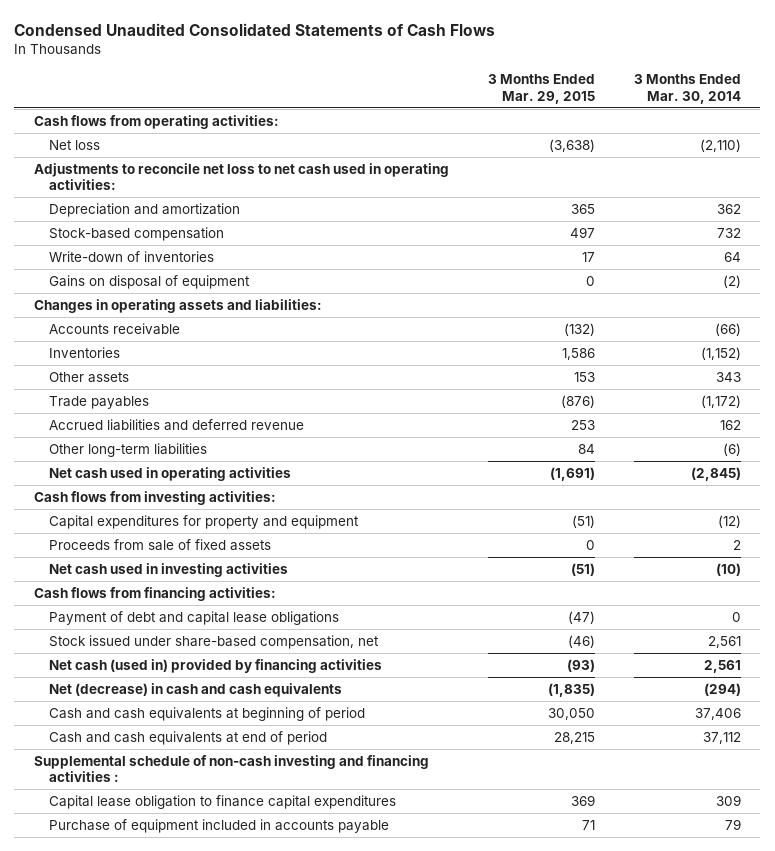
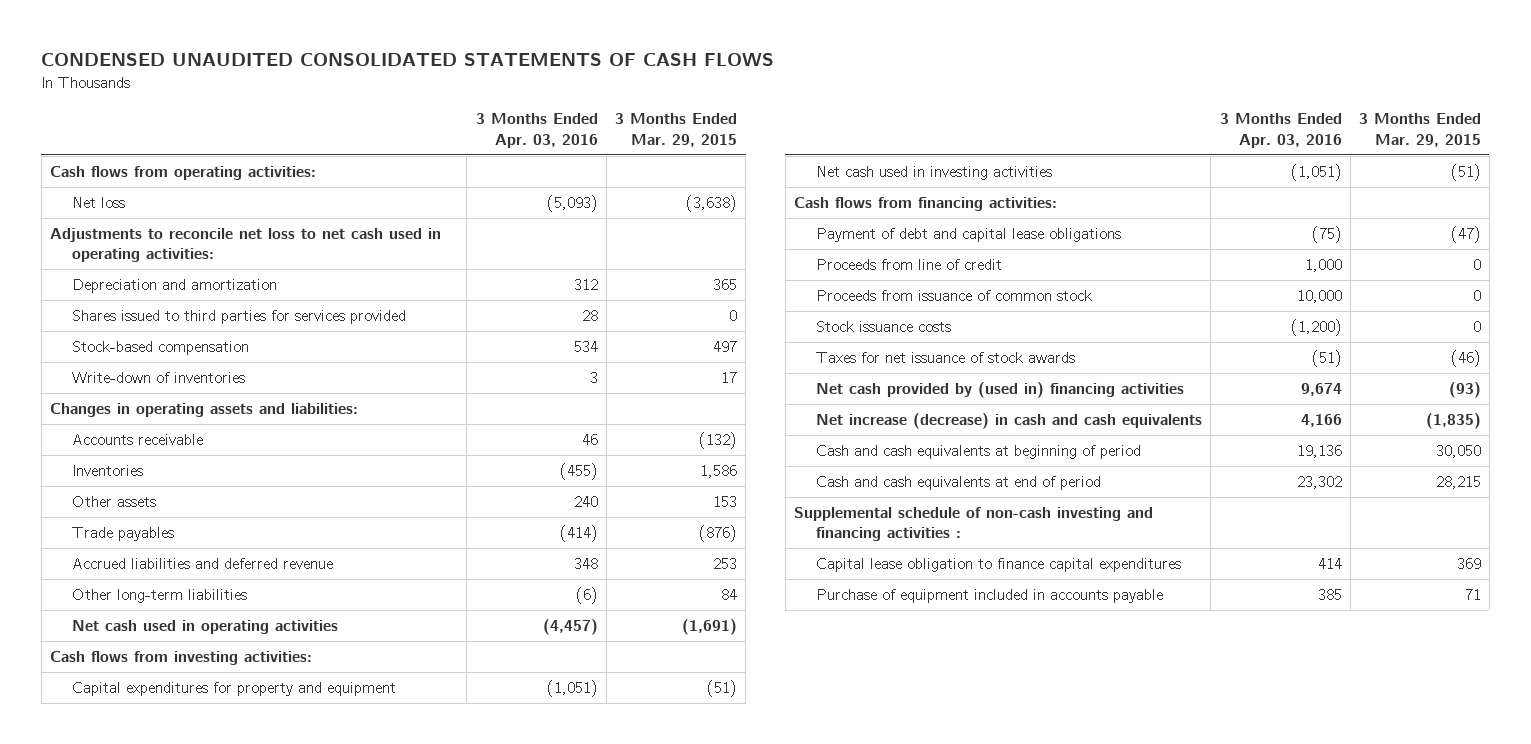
[14,22,496,36] Condensed Unaudited Consolidated Statements of Cash Flows -> [41,53,775,67] CONDENSED UNAUDITED CONSOLIDATED STATEMENTS OF CASH FLOWS
[633,74,741,104] 3 Months Ended Mar. 30, 2014 -> none
none -> [475,113,598,148] 3 Months Ended Apr. 03, 2016
none -> [72,309,407,324] Shares issued to third parties for services provided
[49,274,251,289] Gains on disposal of equipment -> none
[49,538,272,551] Proceeds from sale of fixed assets -> none
[49,634,380,649] Stock issued under share-based compensation, net -> none
none -> [816,258,1003,270] Proceeds from line of credit
none -> [816,289,1093,301] Proceeds from issuance of common stock
none -> [816,320,952,332] Stock issuance costs
none -> [816,351,1076,363] Taxes for net issuance of stock awards
[49,658,383,673] Net cash (used in) provided by financing activities -> [816,381,1185,398] Net cash provided by (used in) financing activities
[49,682,343,697] Net (decrease) in cash and cash equivalents -> [816,412,1203,429] Net increase (decrease) in cash and cash equivalents

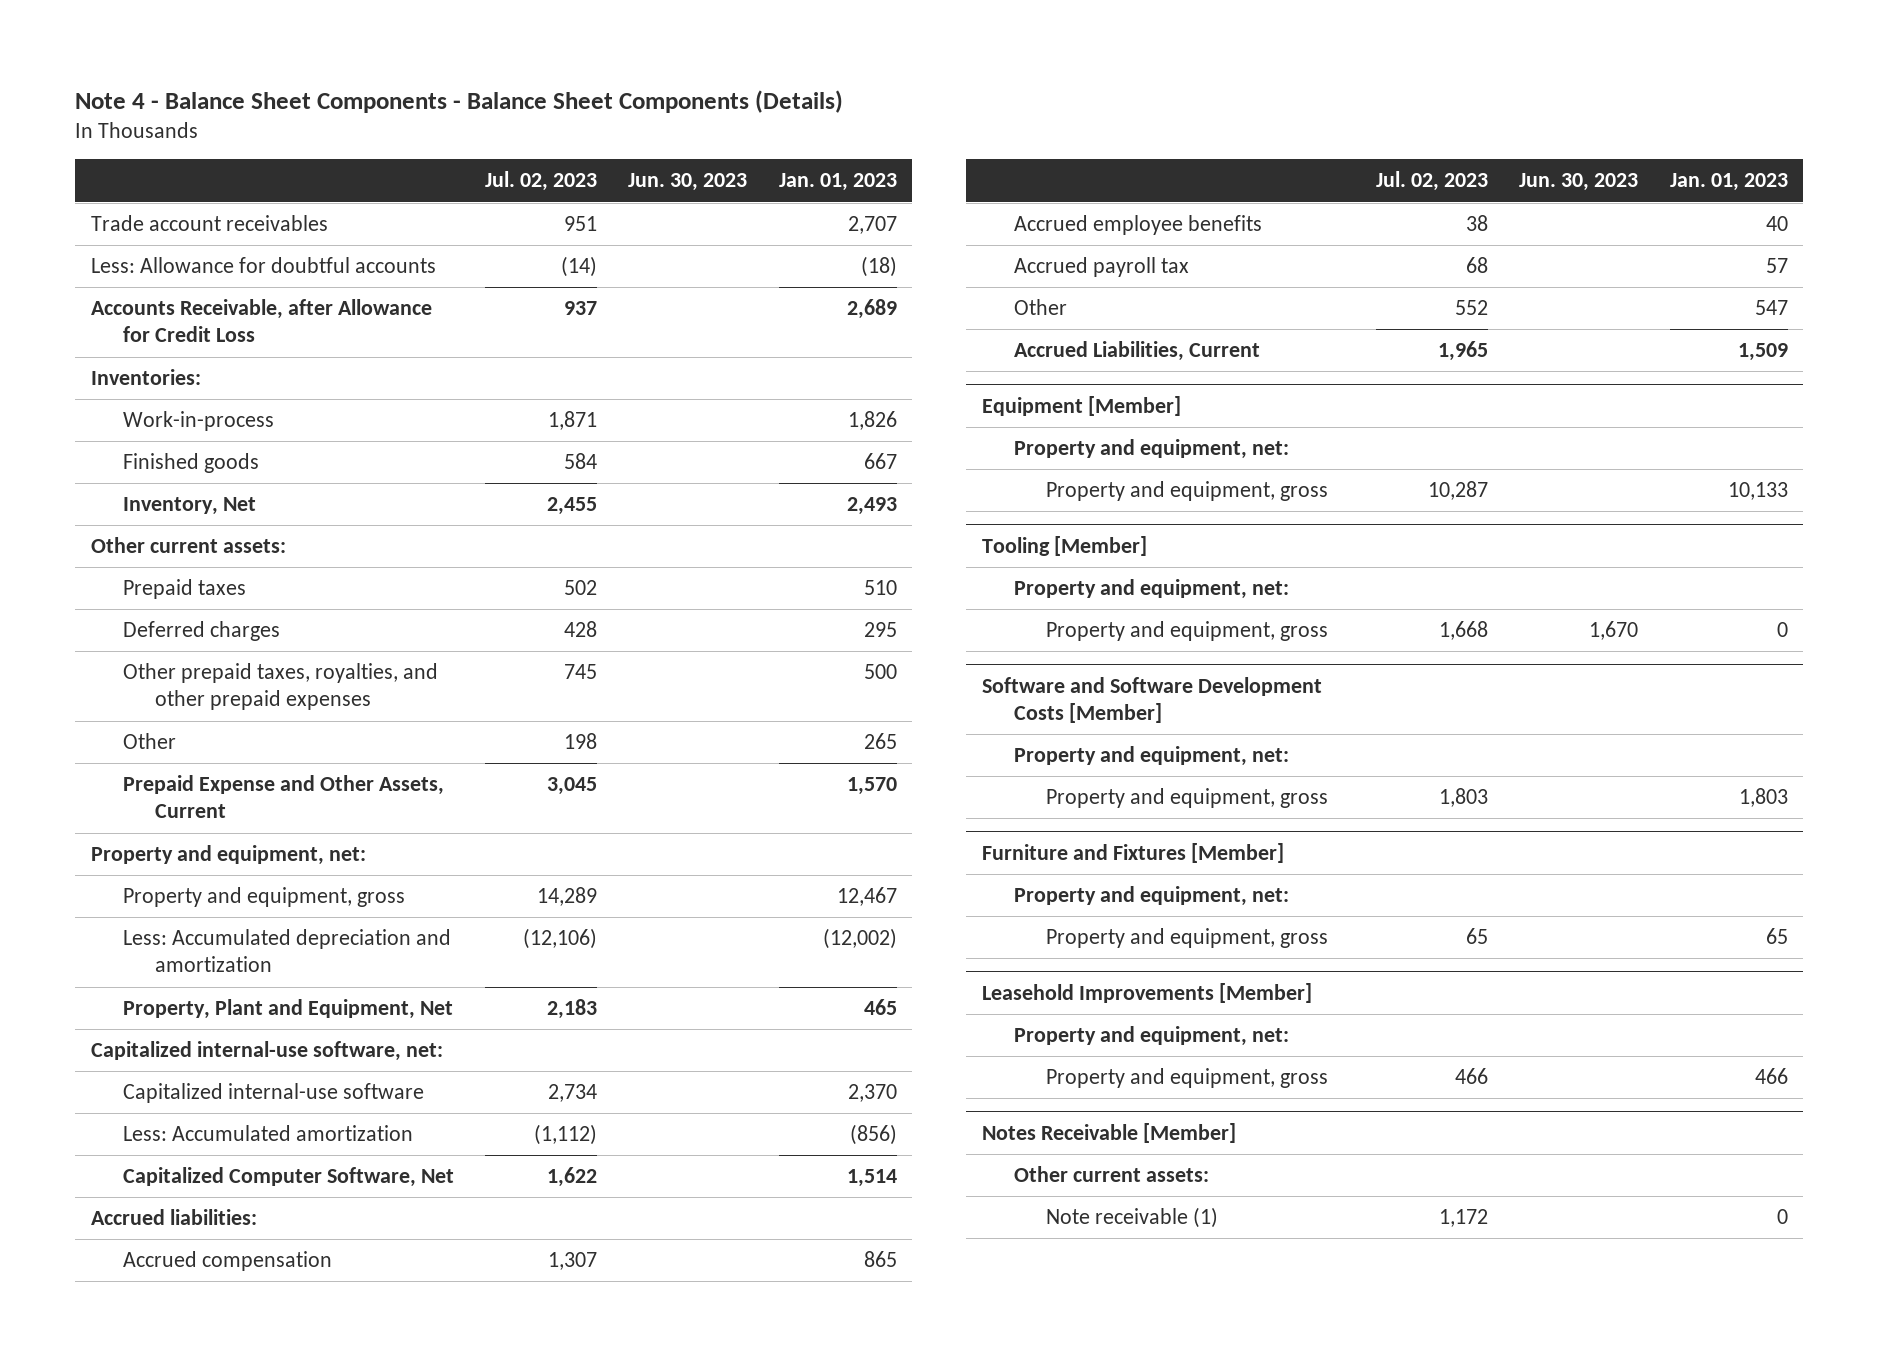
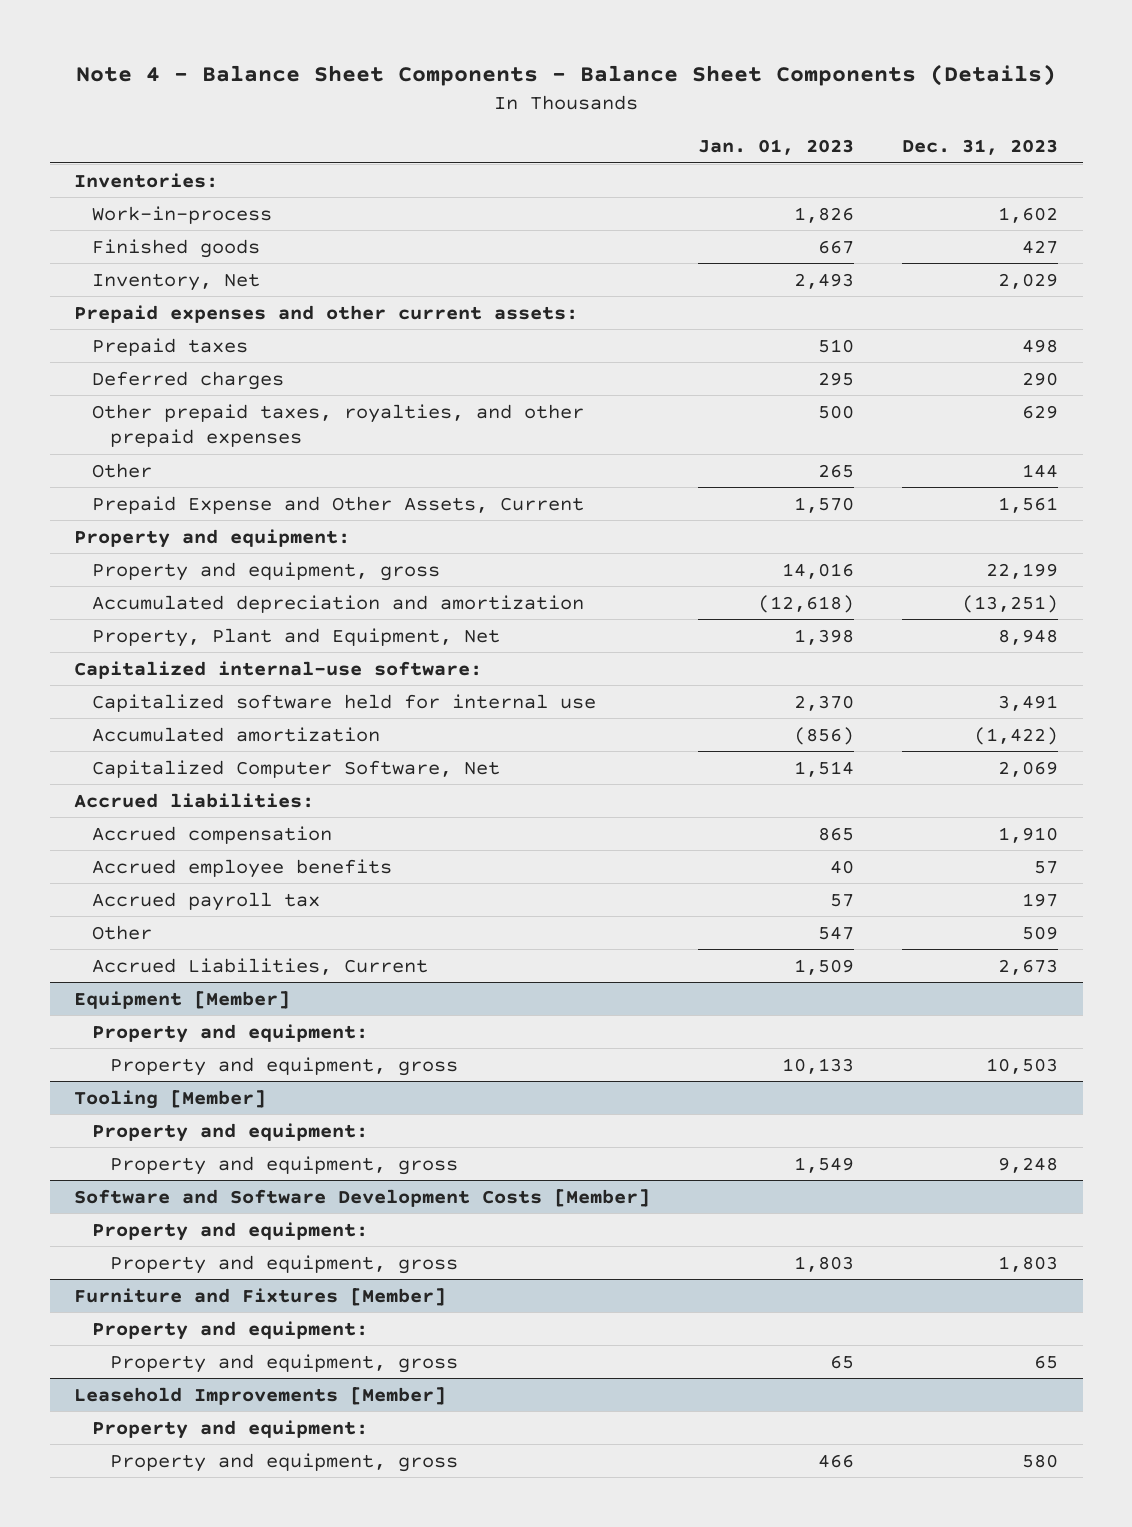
[484,171,597,192] Jul. 02, 2023 -> none
[628,173,748,192] Jun. 30, 2023 -> none
none -> [902,139,1059,156] Dec. 31, 2023
[90,215,328,232] Trade account receivables -> none
[90,257,436,274] Less: Allowance for doubtful accounts -> none
[90,299,432,343] Accounts Receivable, after Allowance for Credit Loss -> none
[90,537,286,554] Other current assets: -> [73,304,578,323] Prepaid expenses and other current assets:
[90,845,366,866] Property and equipment, net: -> [73,528,350,548] Property and equipment:
[836,887,897,907] 12,467 -> [782,562,855,579] 14,016
[122,929,451,973] Less: Accumulated depreciation and amortization -> [91,594,584,613] Accumulated depreciation and amortization
[822,928,897,950] (12,002) -> [758,594,855,613] (12,618)
[863,999,897,1016] 465 -> [794,628,855,645] 1,398
[90,1041,443,1062] Capitalized internal-use software, net: -> [73,660,482,679] Capitalized internal-use software:
[122,1083,424,1104] Capitalized internal-use software -> [91,693,596,712] Capitalized software held for internal use
[122,1125,413,1142] Less: Accumulated amortization -> [91,726,380,742] Accumulated amortization
[1013,439,1289,460] Property and equipment, net: -> [91,1023,368,1043] Property and equipment:
[1013,579,1289,600] Property and equipment, net: -> [91,1122,368,1142] Property and equipment:
[1776,622,1788,638] 0 -> [794,1156,855,1173] 1,549
[1013,746,1289,767] Property and equipment, net: -> [91,1221,368,1241] Property and equipment:
[1013,886,1289,907] Property and equipment, net: -> [91,1320,368,1340] Property and equipment:
[1013,1026,1289,1047] Property and equipment, net: -> [91,1419,368,1439] Property and equipment:
[981,1122,1236,1143] Notes Receivable [Member] -> none
[1013,1166,1209,1183] Other current assets: -> none
[1045,1207,1218,1229] Note receivable (1) -> none

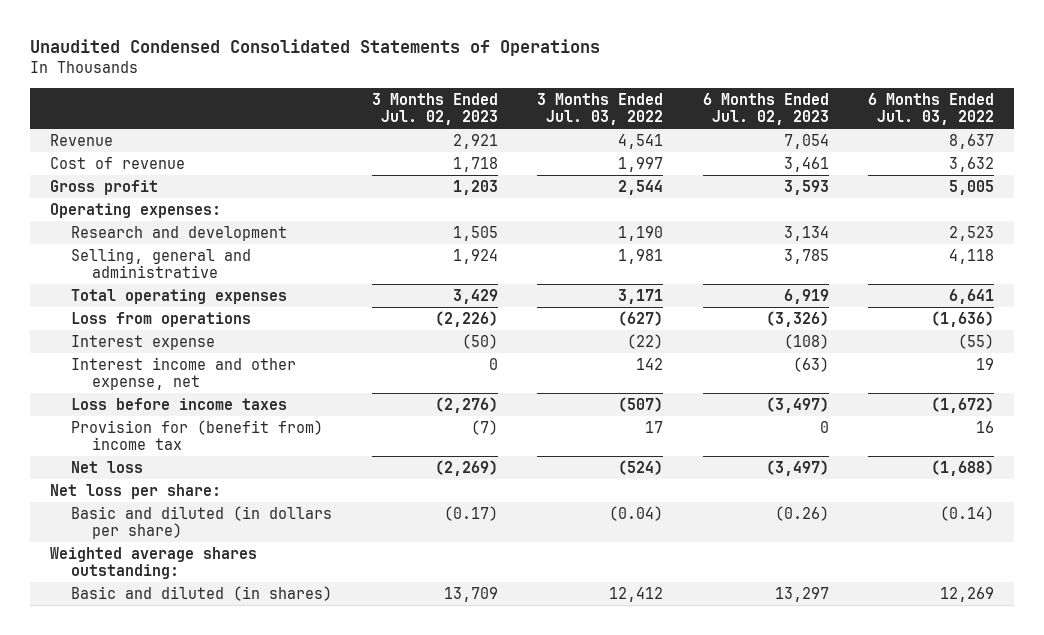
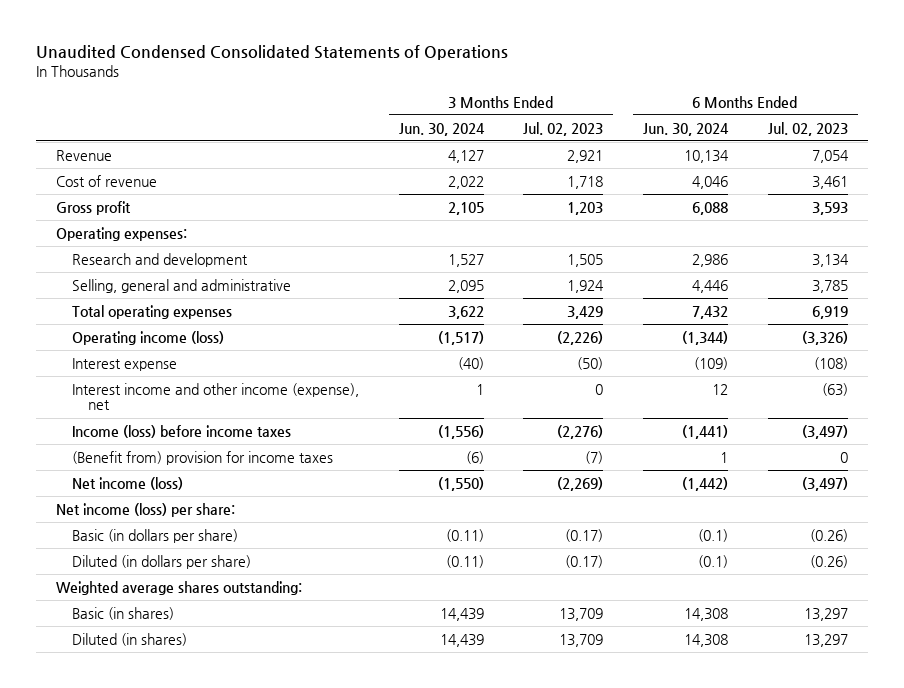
[537,93,664,126] 3 Months Ended Jul. 03, 2022 -> none
[868,93,995,126] 6 Months Ended Jul. 03, 2022 -> none
none -> [398,122,485,136] Jun. 30, 2024
none -> [643,122,730,136] Jun. 30, 2024
[71,311,252,327] Loss from operations -> [71,330,224,345] Operating income (loss)
[71,356,297,391] Interest income and other expense, net -> [71,382,359,411] Interest income and other income (expense), net
[71,397,288,410] Loss before income taxes -> [71,424,291,438] Income (loss) before income taxes
[71,419,324,451] Provision for (benefit from) income tax -> [71,450,333,465] (Benefit from) provision for income taxes
[71,460,144,473] Net loss -> [71,476,183,490] Net income (loss)
[50,483,222,499] Net loss per share: -> [56,502,236,517] Net income (loss) per share:
[71,505,333,540] Basic and diluted (in dollars per share) -> [71,528,238,543] Basic (in dollars per share)
none -> [71,554,251,569] Diluted (in dollars per share)
[71,585,333,601] Basic and diluted (in shares) -> [71,606,174,620] Basic (in shares)
none -> [71,632,187,646] Diluted (in shares)

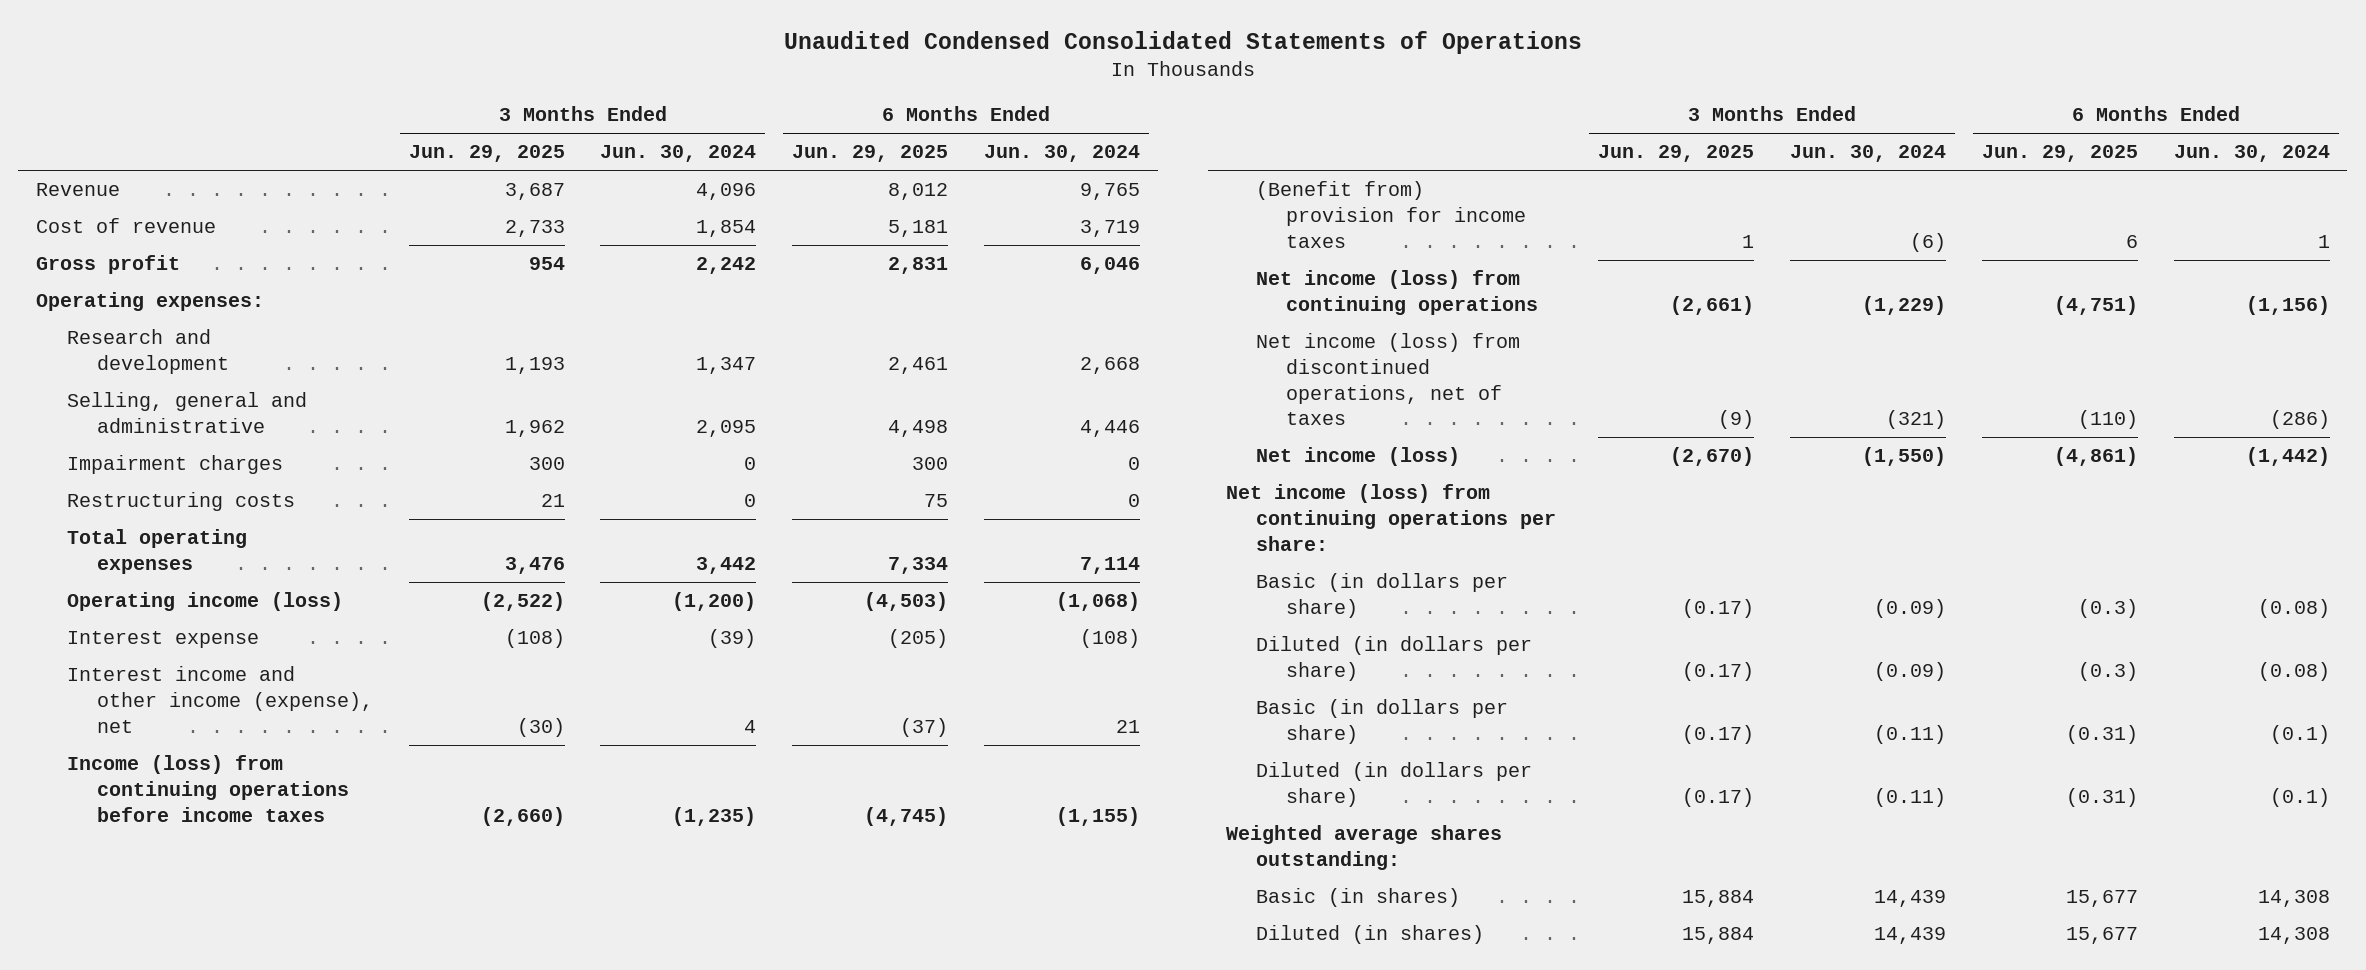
[523,121,604,136] Jul. 02, 2023 -> none
[767,121,848,136] Jul. 02, 2023 -> none
none -> [408,145,565,163] Jun. 29, 2025
none -> [792,145,949,163] Jun. 29, 2025
[447,149,484,163] 4,127 -> [696,183,757,201] 4,096
[684,149,730,163] 10,134 -> [1080,183,1141,201] 9,765
[447,175,484,189] 2,022 -> [696,220,757,238] 1,854
[692,175,729,189] 4,046 -> [1080,220,1141,238] 3,719
[447,201,484,215] 2,105 -> [696,257,757,275] 2,242
[692,201,729,215] 6,088 -> [1080,257,1141,275] 6,046
[447,253,484,267] 1,527 -> [696,356,757,374] 1,347
[692,253,729,267] 2,986 -> [1080,356,1141,374] 2,668
none -> [66,455,283,475] Impairment charges
none -> [66,492,295,512] Restructuring costs
[447,305,484,319] 3,622 -> [696,556,757,574] 3,442
[692,305,729,319] 7,432 -> [1080,556,1141,574] 7,114
[437,330,484,345] (1,517) -> [672,592,757,612] (1,200)
[682,330,729,345] (1,344) -> [1056,592,1141,612] (1,068)
[457,356,484,370] (40) -> [708,629,757,649] (39)
[694,356,729,370] (109) -> [1080,629,1141,649] (108)
[475,383,484,395] 1 -> [744,719,757,733] 4
[712,383,729,395] 12 -> [1116,719,1141,733] 21
[71,424,291,438] Income (loss) before income taxes -> [66,755,349,822] Income (loss) from continuing operations before income taxes
[437,424,484,439] (1,556) -> [672,806,757,826] (1,235)
[682,424,729,439] (1,441) -> [1056,806,1141,826] (1,155)
none -> [1256,270,1539,315] Net income (loss) from continuing operations
none -> [1256,333,1521,426] Net income (loss) from discontinued operations, net of taxes
[56,502,236,517] Net income (loss) per share: -> [1225,484,1557,551] Net income (loss) from continuing operations per share:
none -> [1256,573,1509,618] Basic (in dollars per share)
none -> [1256,636,1533,681] Diluted (in dollars per share)

